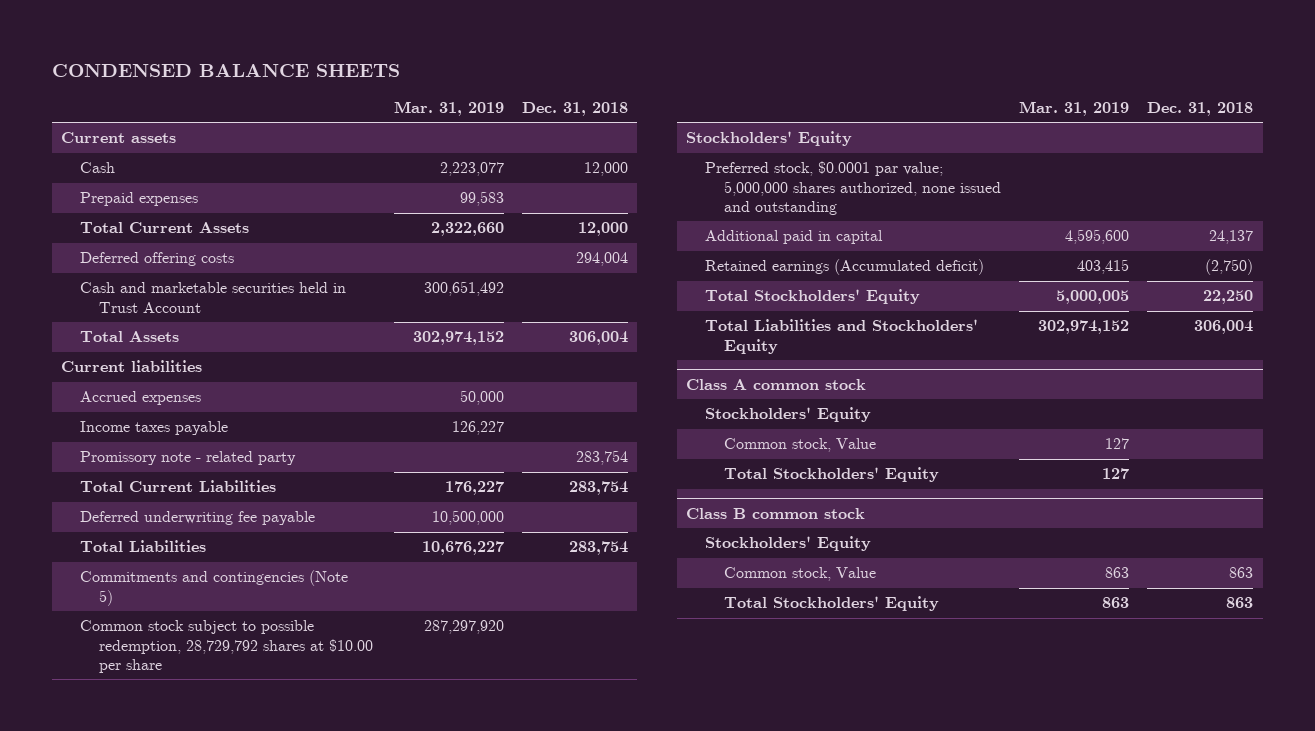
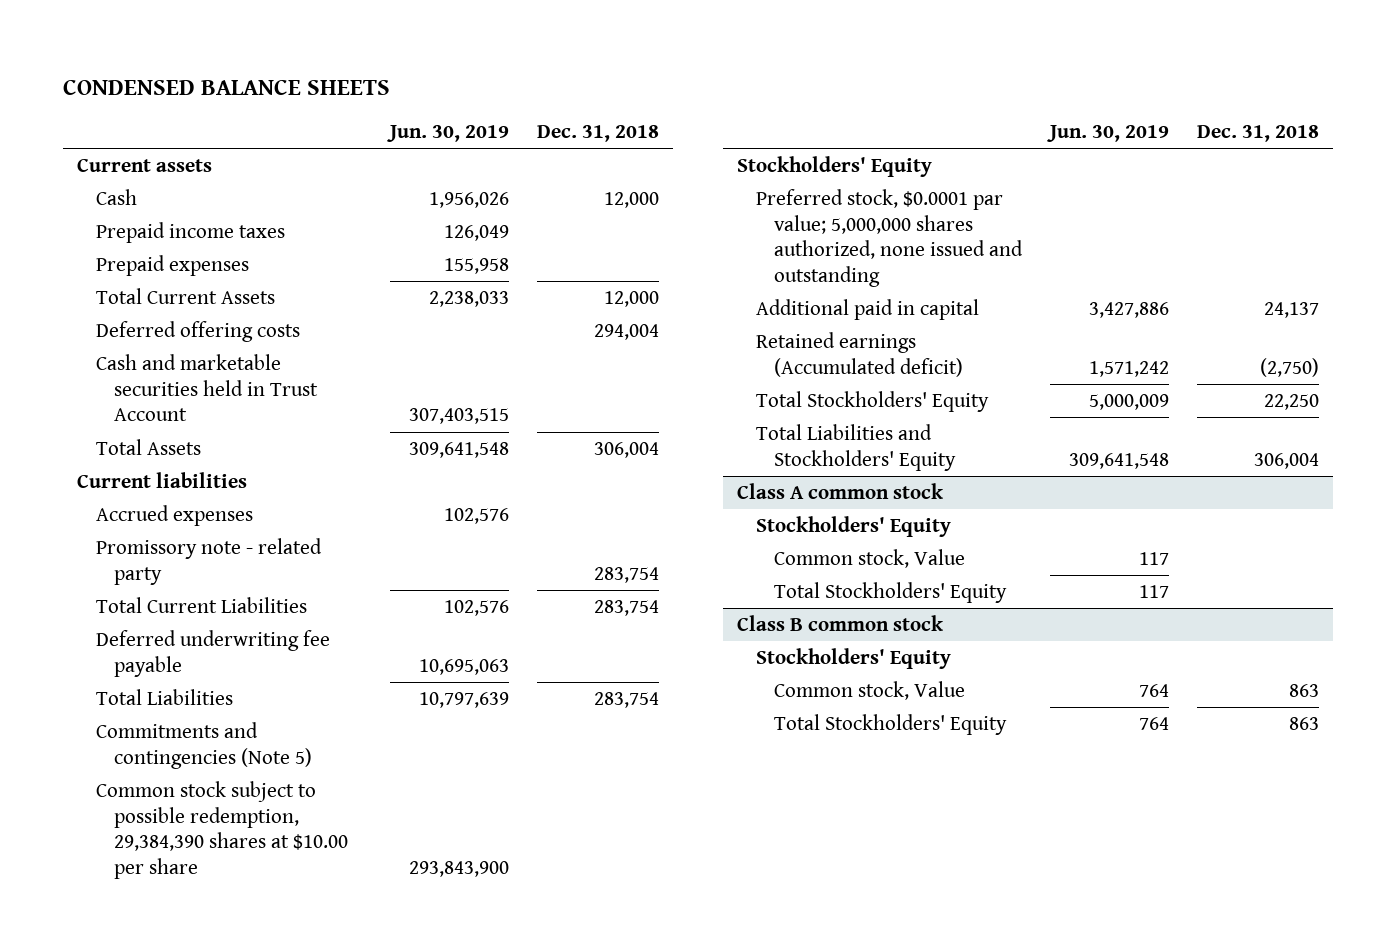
[393,100,504,116] Mar. 31, 2019 -> none
none -> [386,125,509,143] Jun. 30, 2019
none -> [95,221,285,243] Prepaid income taxes
[79,421,228,436] Income taxes payable -> none
[79,620,373,673] Common stock subject to possible redemption, 28,729,792 shares at $10.00 per share -> [95,780,349,880] Common stock subject to possible redemption, 29,384,390 shares at $10.00 per share

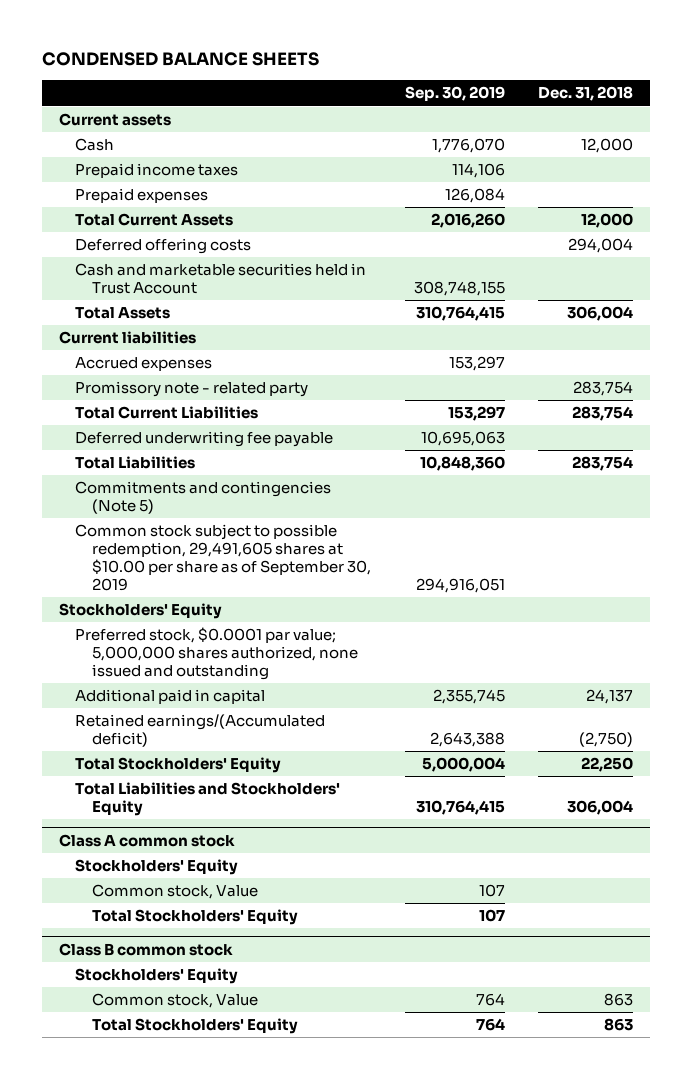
[386,125,509,143] Jun. 30, 2019 -> none
none -> [404,86,505,102] Sep. 30, 2019
[95,780,349,880] Common stock subject to possible redemption, 29,384,390 shares at $10.00 per share -> [75,524,372,592] Common stock subject to possible redemption, 29,491,605 shares at $10.00 per share as of September 30, 2019
[755,331,964,377] Retained earnings (Accumulated deficit) -> [75,714,326,748] Retained earnings/(Accumulated deficit)

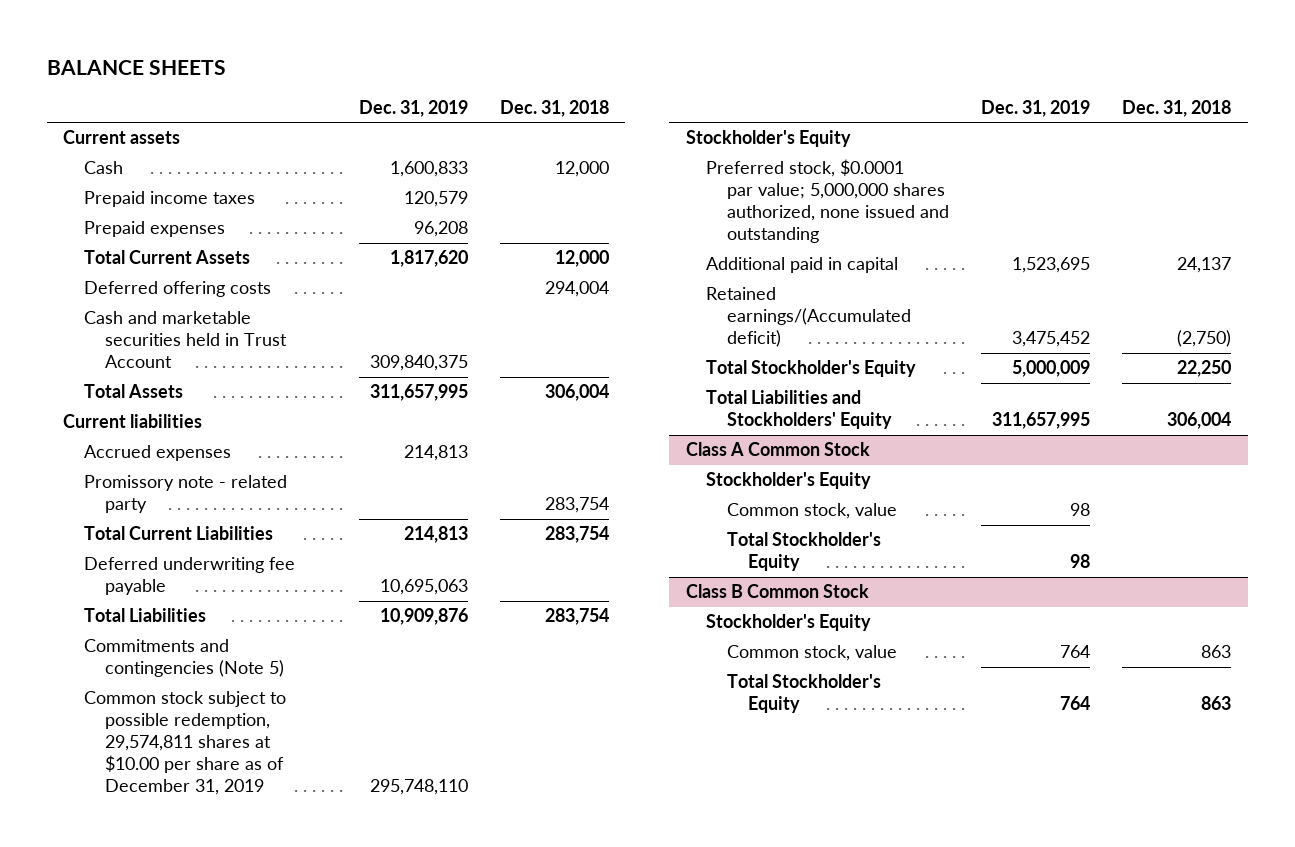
[41,52,319,67] CONDENSED BALANCE SHEETS -> [47,59,227,75] BALANCE SHEETS
[404,86,505,102] Sep. 30, 2019 -> none
none -> [359,99,469,117] Dec. 31, 2019
[75,524,372,592] Common stock subject to possible redemption, 29,491,605 shares at $10.00 per share as of September 30, 2019 -> [84,691,287,795] Common stock subject to possible redemption, 29,574,811 shares at $10.00 per share as of December 31, 2019
[58,603,222,620] Stockholders' Equity -> [685,130,851,148] Stockholder's Equity
[75,757,282,774] Total Stockholders' Equity -> [706,360,917,378] Total Stockholder's Equity
[58,834,235,848] Class A common stock -> [685,442,870,457] Class A Common Stock
[75,859,239,876] Stockholders' Equity -> [706,472,872,490] Stockholder's Equity
[92,884,259,900] Common stock, Value -> [727,503,898,520] Common stock, value
[92,909,299,926] Total Stockholders' Equity -> [727,532,882,572] Total Stockholder's Equity
[58,943,233,957] Class B common stock -> [685,584,869,599] Class B Common Stock
[75,968,239,985] Stockholders' Equity -> [706,614,872,632] Stockholder's Equity
[92,993,259,1009] Common stock, Value -> [727,645,898,662] Common stock, value
[92,1018,299,1035] Total Stockholders' Equity -> [727,674,882,714] Total Stockholder's Equity

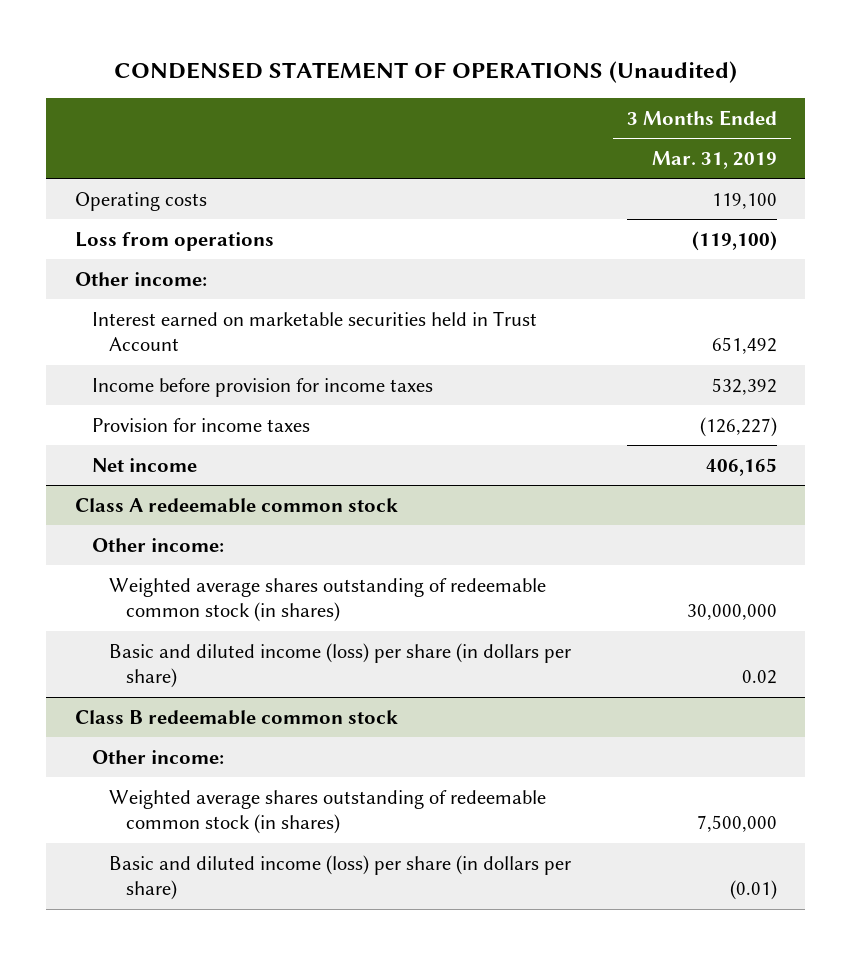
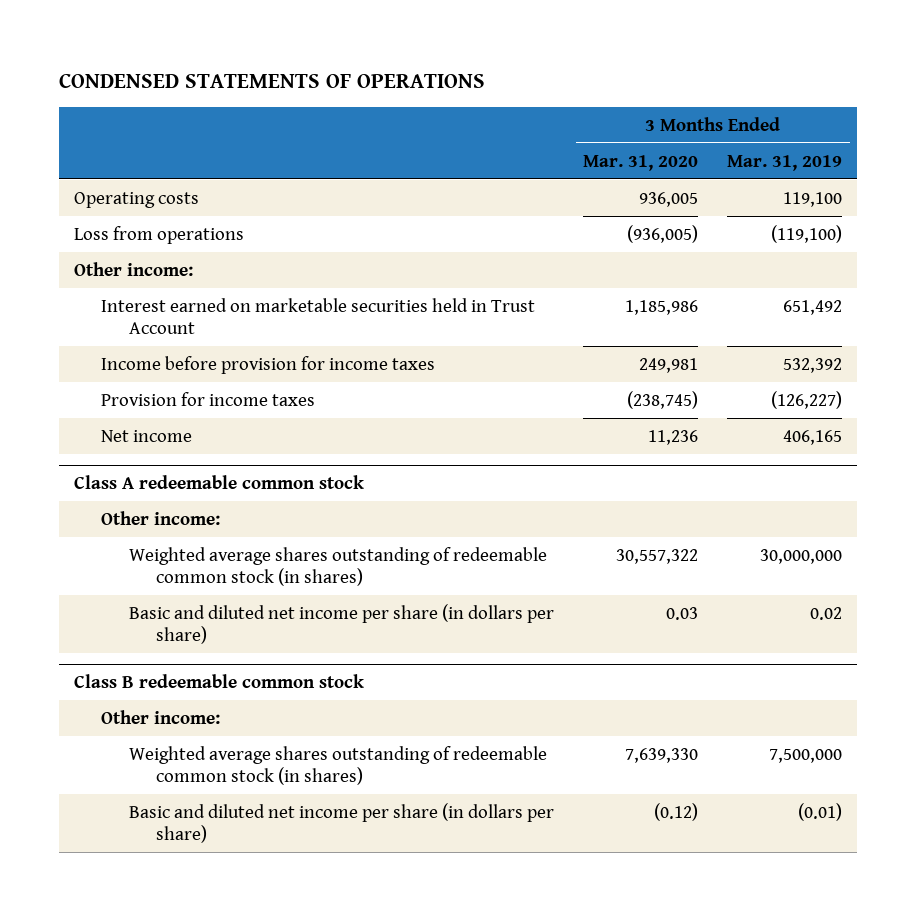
[113,61,737,84] CONDENSED STATEMENT OF OPERATIONS (Unaudited) -> [58,73,485,89] CONDENSED STATEMENTS OF OPERATIONS
none -> [583,154,699,171] Mar. 31, 2020
[108,642,571,689] Basic and diluted income (loss) per share (in dollars per share) -> [128,603,554,645] Basic and diluted net income per share (in dollars per share)
[108,854,571,901] Basic and diluted income (loss) per share (in dollars per share) -> [128,802,554,844] Basic and diluted net income per share (in dollars per share)

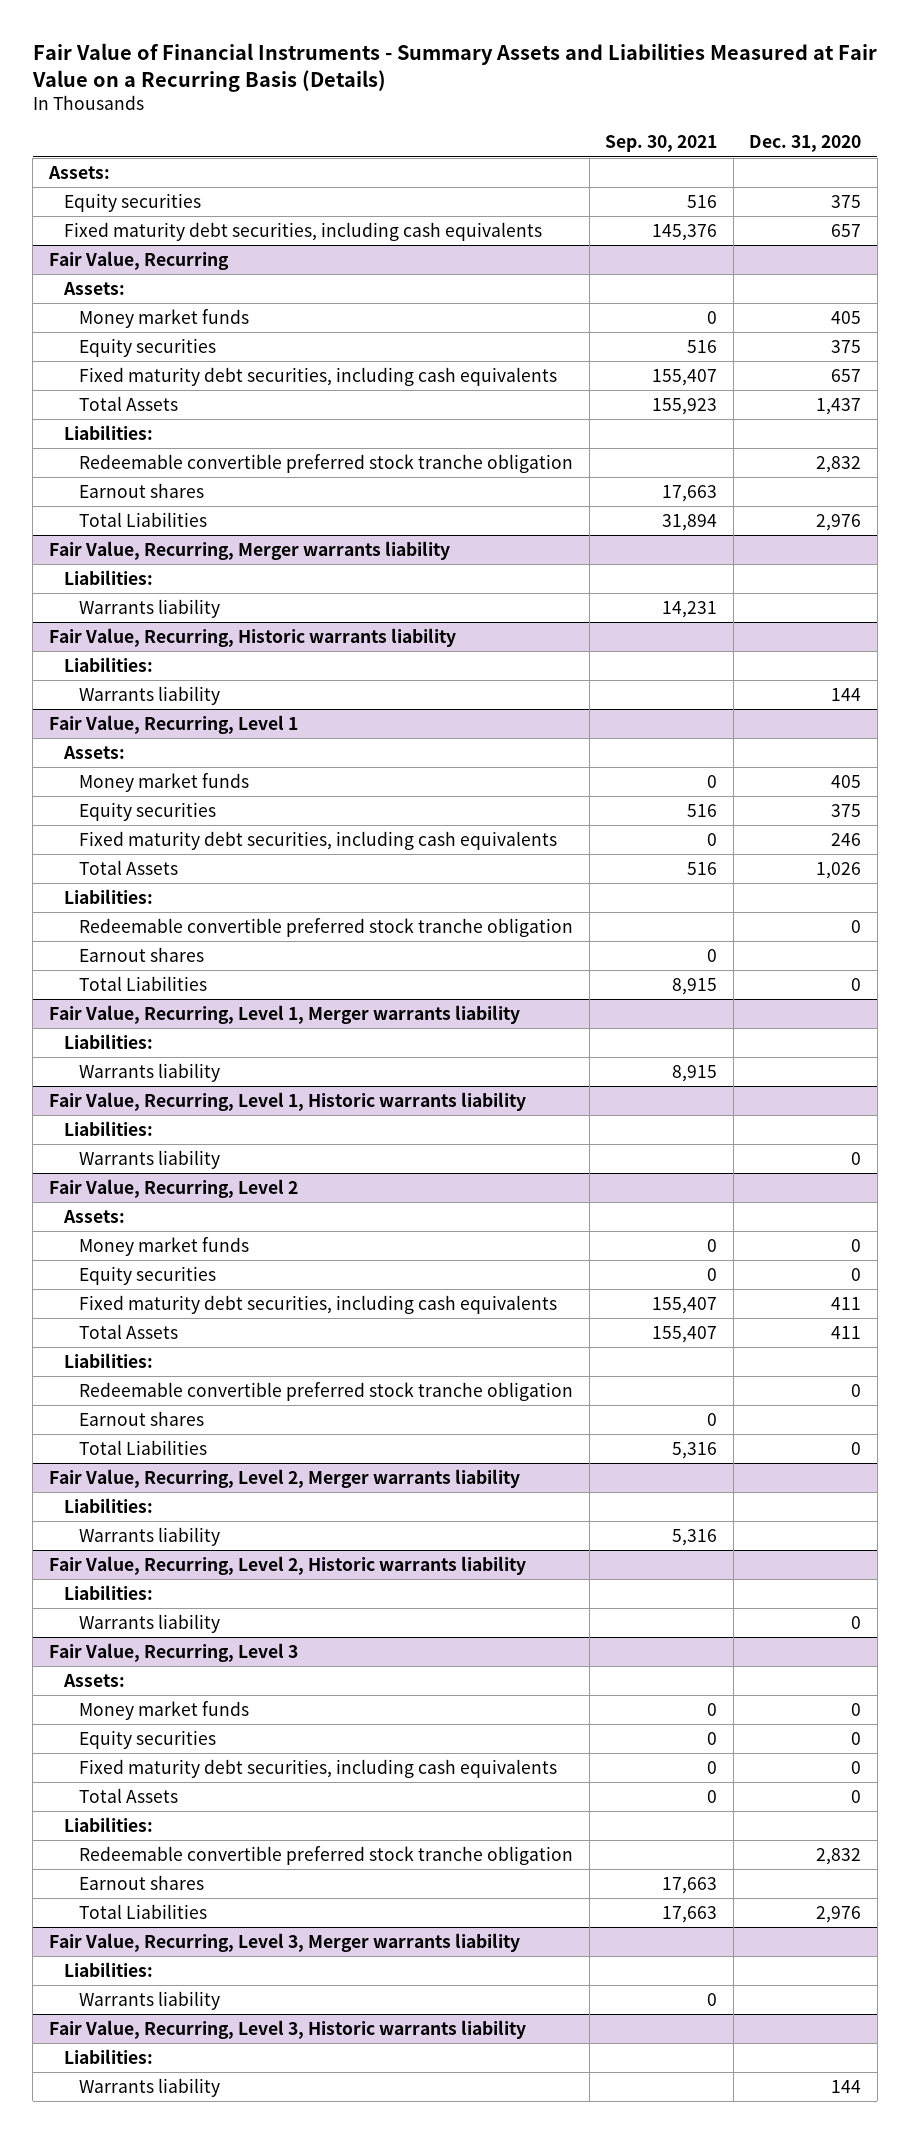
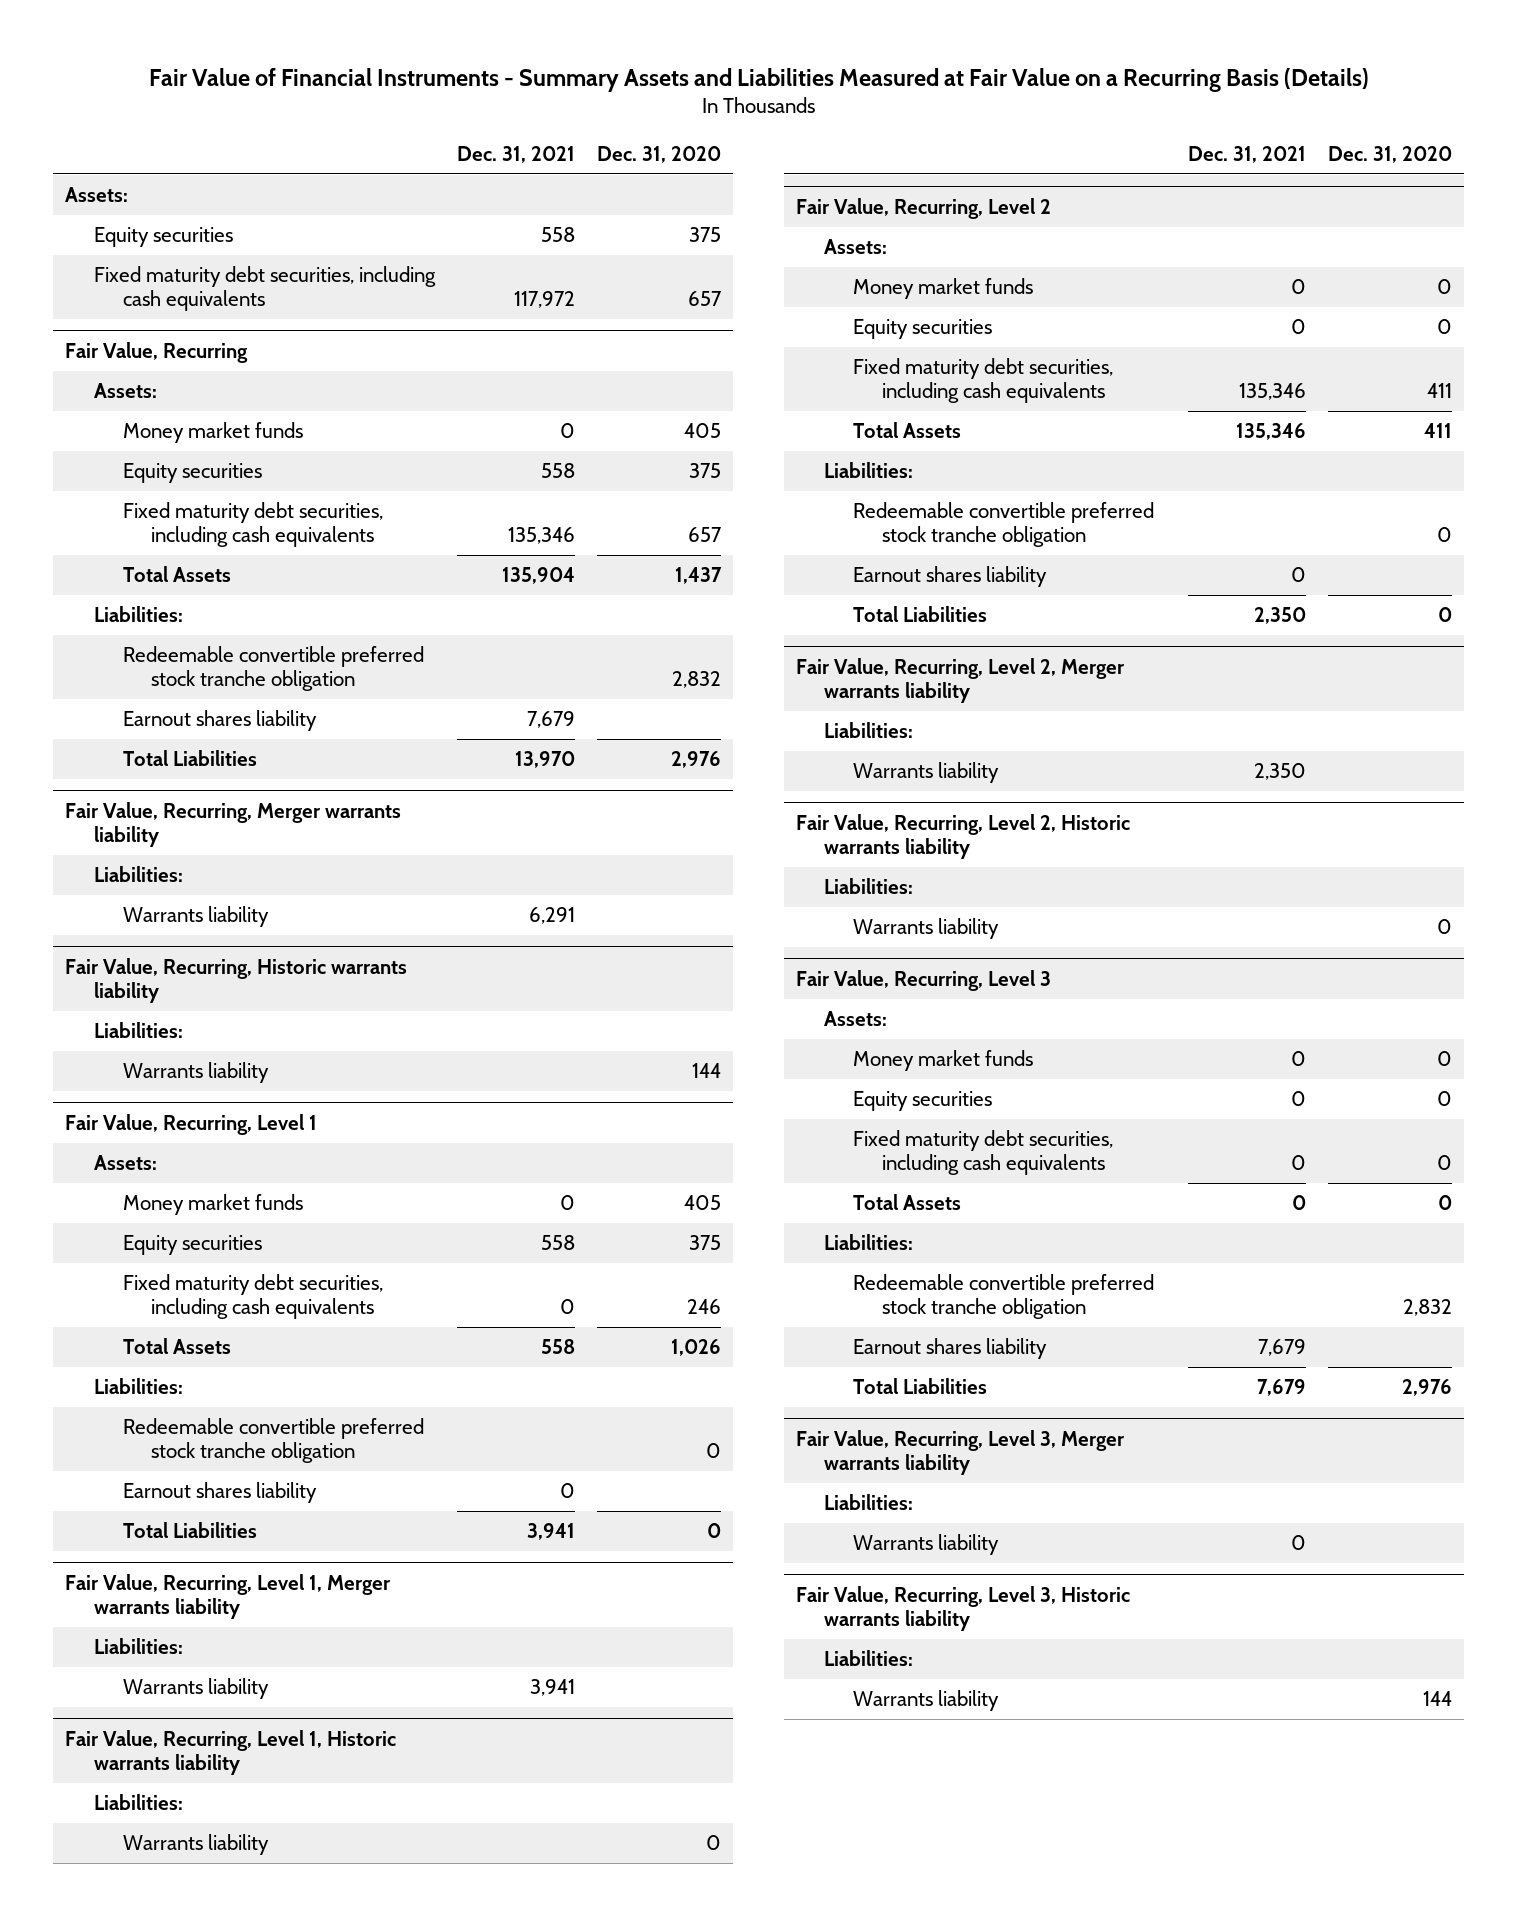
[605,135,718,153] Sep. 30, 2021 -> none
none -> [457,146,576,164] Dec. 31, 2021
[79,482,205,498] Earnout shares -> [122,710,317,732] Earnout shares liability
[79,946,205,962] Earnout shares -> [122,1482,317,1504] Earnout shares liability
[79,1410,205,1426] Earnout shares -> [853,566,1048,588] Earnout shares liability
[79,1874,205,1890] Earnout shares -> [853,1338,1048,1360] Earnout shares liability

